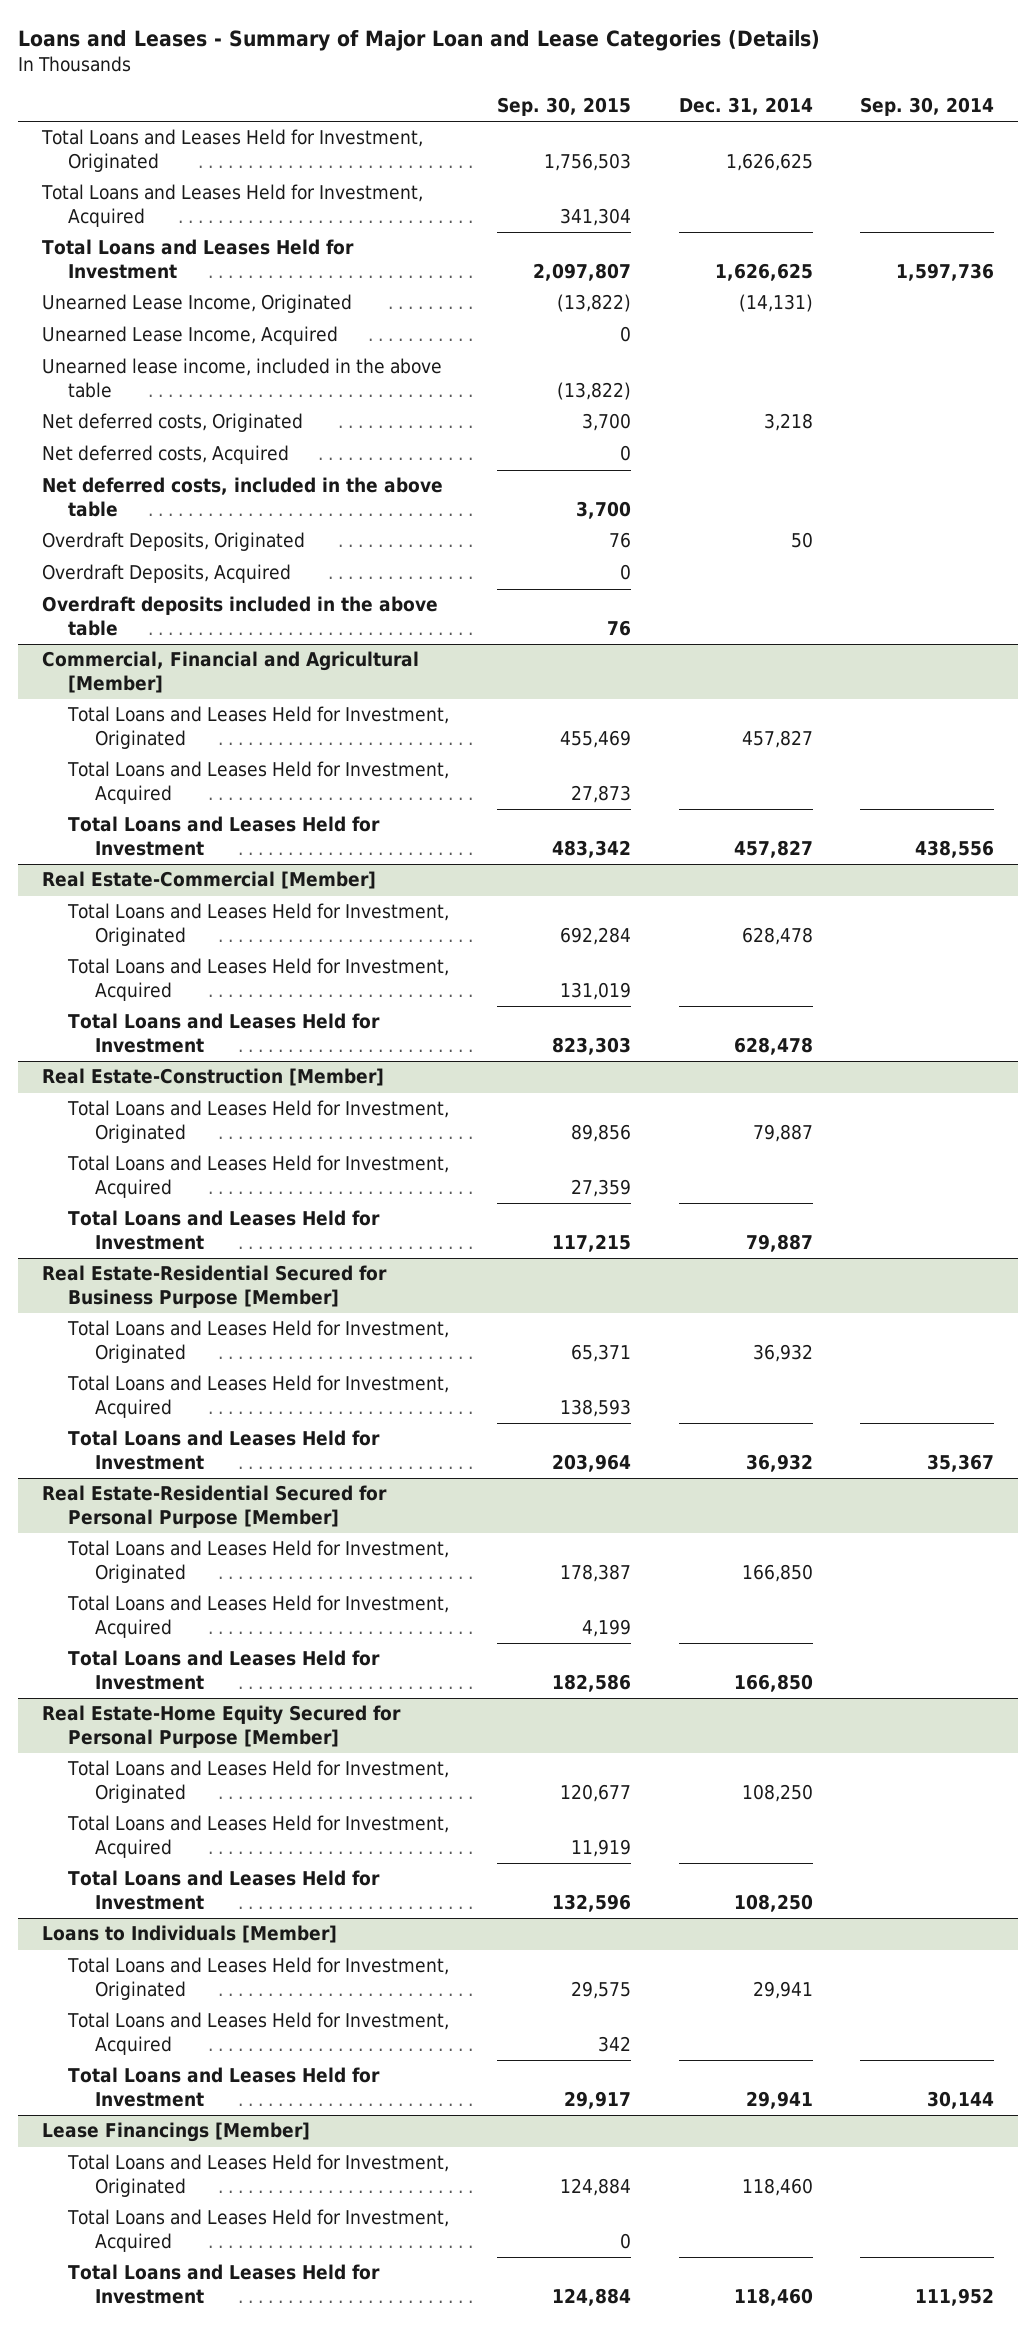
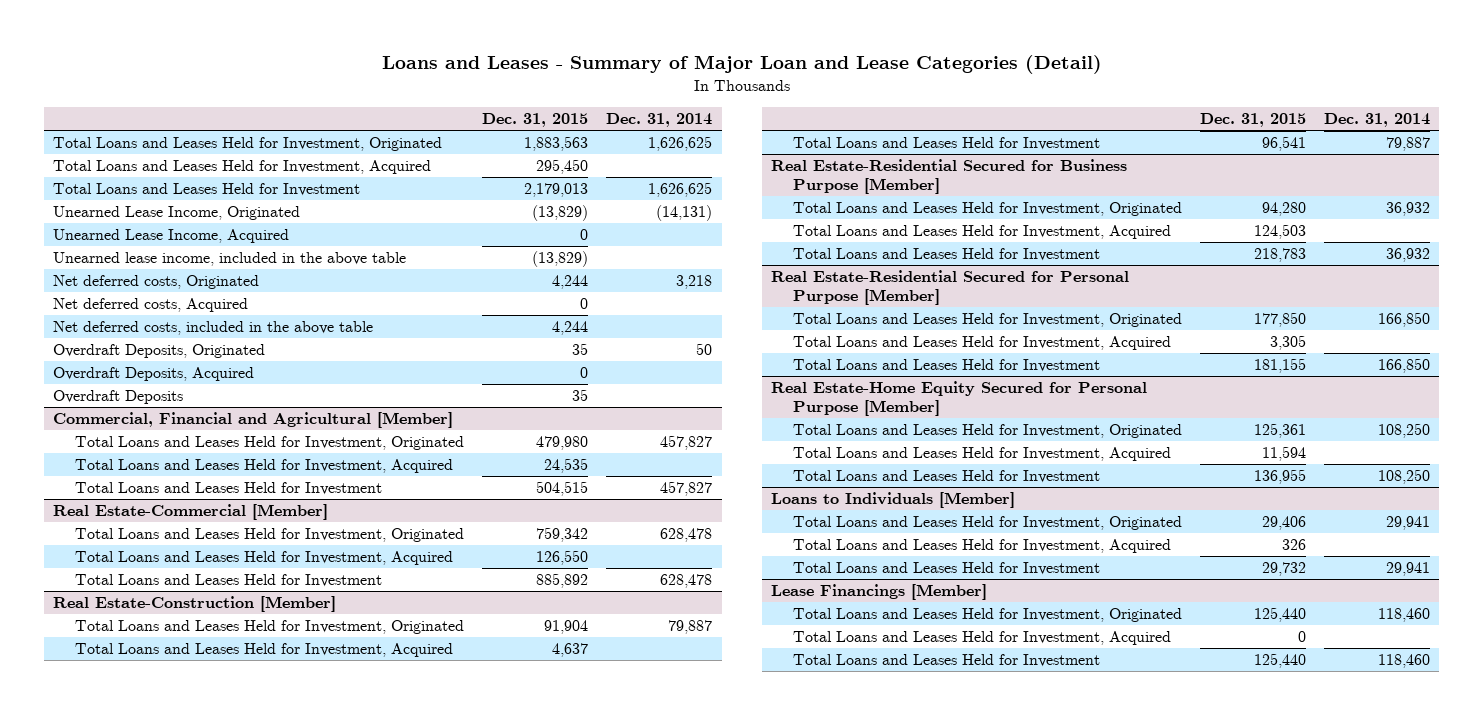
[17,30,820,52] Loans and Leases - Summary of Major Loan and Lease Categories (Details) -> [381,55,1102,75] Loans and Leases - Summary of Major Loan and Lease Categories (Detail)
[496,97,631,117] Sep. 30, 2015 -> none
[860,97,995,117] Sep. 30, 2014 -> none
none -> [482,113,589,128] Dec. 31, 2015
[41,596,438,636] Overdraft deposits included in the above table -> [53,390,184,405] Overdraft Deposits

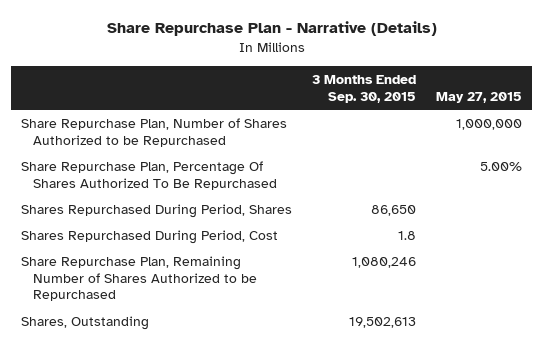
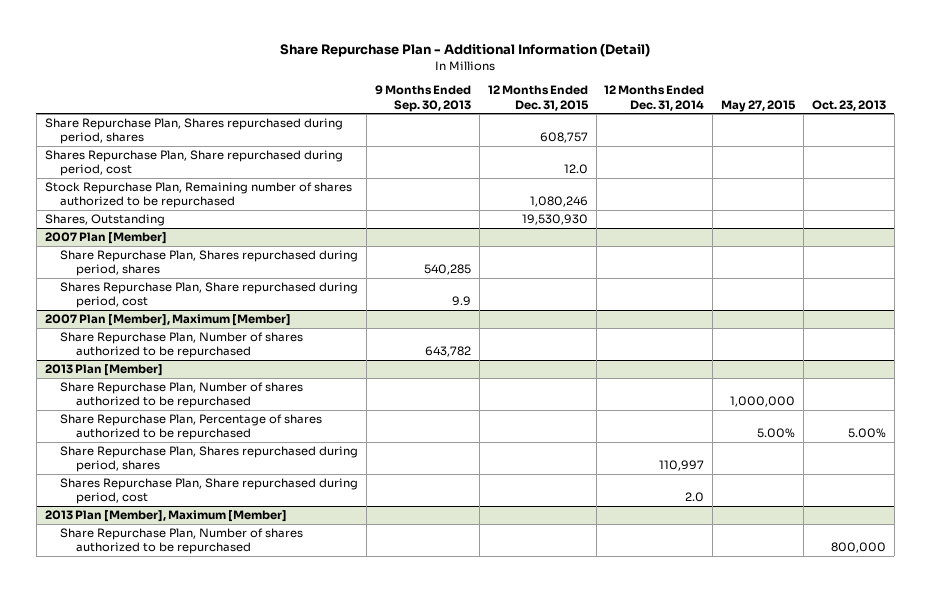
[106,21,437,37] Share Repurchase Plan - Narrative (Details) -> [280,43,651,58] Share Repurchase Plan - Additional Information (Detail)
[312,75,417,103] 3 Months Ended Sep. 30, 2015 -> none
none -> [375,85,472,112] 9 Months Ended Sep. 30, 2013
none -> [487,85,589,111] 12 Months Ended Dec. 31, 2015
none -> [604,85,705,111] 12 Months Ended Dec. 31, 2014
none -> [811,99,886,111] Oct. 23, 2013
[21,117,288,147] Share Repurchase Plan, Number of Shares Authorized to be Repurchased -> none
[21,160,277,190] Share Repurchase Plan, Percentage Of Shares Authorized To Be Repurchased -> none
[21,203,293,218] Shares Repurchased During Period, Shares -> [44,117,343,145] Share Repurchase Plan, Shares repurchased during period, shares
[21,229,279,244] Shares Repurchased During Period, Cost -> [44,149,343,177] Shares Repurchase Plan, Share repurchased during period, cost
[21,255,257,302] Share Repurchase Plan, Remaining Number of Shares Authorized to be Repurchased -> [44,181,352,209] Stock Repurchase Plan, Remaining number of shares authorized to be repurchased
none -> [44,231,167,244] 2007 Plan [Member]
none -> [60,249,359,277] Share Repurchase Plan, Shares repurchased during period, shares
none -> [60,281,359,309] Shares Repurchase Plan, Share repurchased during period, cost
none -> [44,313,291,326] 2007 Plan [Member], Maximum [Member]
none -> [60,331,304,359] Share Repurchase Plan, Number of shares authorized to be repurchased
none -> [44,363,163,376] 2013 Plan [Member]
none -> [60,381,304,409] Share Repurchase Plan, Number of shares authorized to be repurchased
none -> [60,413,323,441] Share Repurchase Plan, Percentage of shares authorized to be repurchased
none -> [60,445,359,473] Share Repurchase Plan, Shares repurchased during period, shares
none -> [60,477,359,505] Shares Repurchase Plan, Share repurchased during period, cost
none -> [44,509,287,522] 2013 Plan [Member], Maximum [Member]
none -> [60,527,304,555] Share Repurchase Plan, Number of shares authorized to be repurchased

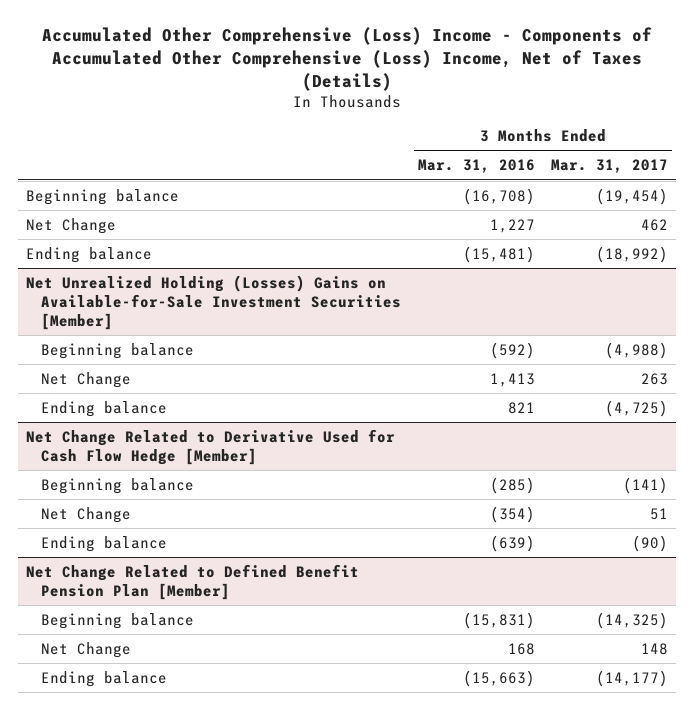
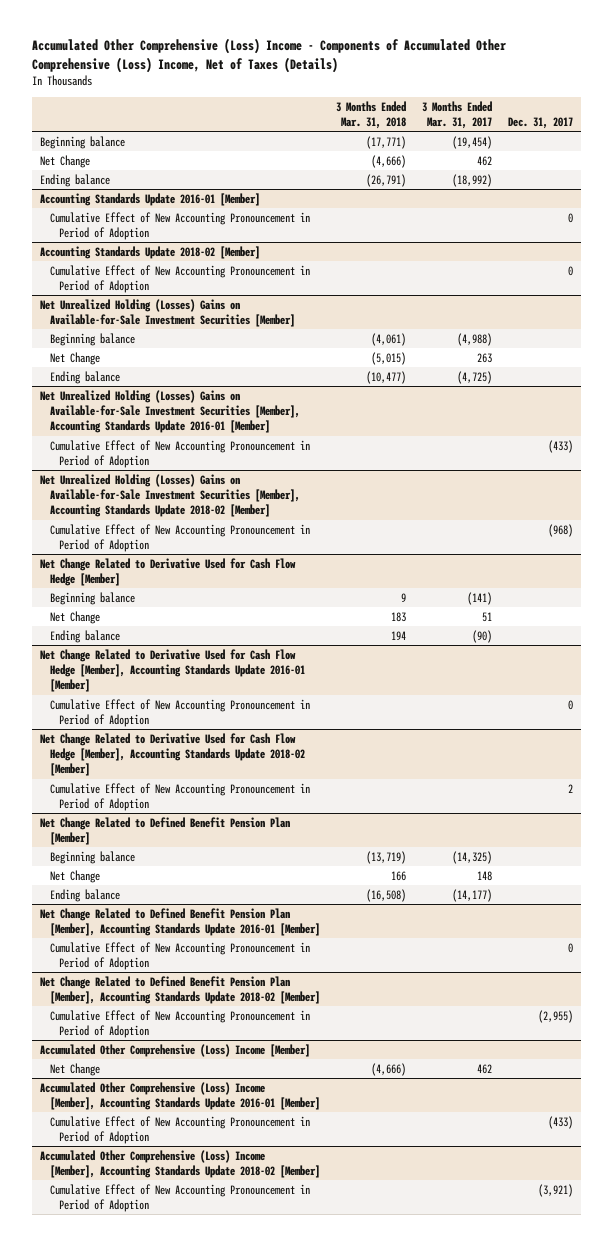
[417,159,535,174] Mar. 31, 2016 -> none
none -> [335,100,406,129] 3 Months Ended Mar. 31, 2018
none -> [507,116,573,129] Dec. 31, 2017
none -> [39,192,260,206] Accounting Standards Update 2016-01 [Member]
none -> [49,211,310,241] Cumulative Effect of New Accounting Pronouncement in Period of Adoption
none -> [39,245,260,259] Accounting Standards Update 2018-02 [Member]
none -> [49,264,310,294] Cumulative Effect of New Accounting Pronouncement in Period of Adoption
none -> [39,389,300,434] Net Unrealized Holding (Losses) Gains on Available-for-Sale Investment Securities [Member], Accounting Standards Update 2016-01 [Member]
none -> [49,439,310,469] Cumulative Effect of New Accounting Pronouncement in Period of Adoption
none -> [39,473,300,518] Net Unrealized Holding (Losses) Gains on Available-for-Sale Investment Securities [Member], Accounting Standards Update 2018-02 [Member]
none -> [49,523,310,553] Cumulative Effect of New Accounting Pronouncement in Period of Adoption
none -> [39,648,305,693] Net Change Related to Derivative Used for Cash Flow Hedge [Member], Accounting Standards Update 2016-01 [Member]
none -> [49,698,310,728] Cumulative Effect of New Accounting Pronouncement in Period of Adoption
none -> [39,732,305,777] Net Change Related to Derivative Used for Cash Flow Hedge [Member], Accounting Standards Update 2018-02 [Member]
none -> [49,782,310,812] Cumulative Effect of New Accounting Pronouncement in Period of Adoption
none -> [39,907,320,937] Net Change Related to Defined Benefit Pension Plan [Member], Accounting Standards Update 2016-01 [Member]
none -> [49,941,310,971] Cumulative Effect of New Accounting Pronouncement in Period of Adoption
none -> [39,975,320,1005] Net Change Related to Defined Benefit Pension Plan [Member], Accounting Standards Update 2018-02 [Member]
none -> [49,1009,310,1039] Cumulative Effect of New Accounting Pronouncement in Period of Adoption
none -> [39,1043,310,1057] Accumulated Other Comprehensive (Loss) Income [Member]
none -> [49,1062,100,1076] Net Change
none -> [39,1081,320,1111] Accumulated Other Comprehensive (Loss) Income [Member], Accounting Standards Update 2016-01 [Member]
none -> [49,1115,310,1145] Cumulative Effect of New Accounting Pronouncement in Period of Adoption
none -> [39,1149,320,1179] Accumulated Other Comprehensive (Loss) Income [Member], Accounting Standards Update 2018-02 [Member]
none -> [49,1183,310,1213] Cumulative Effect of New Accounting Pronouncement in Period of Adoption

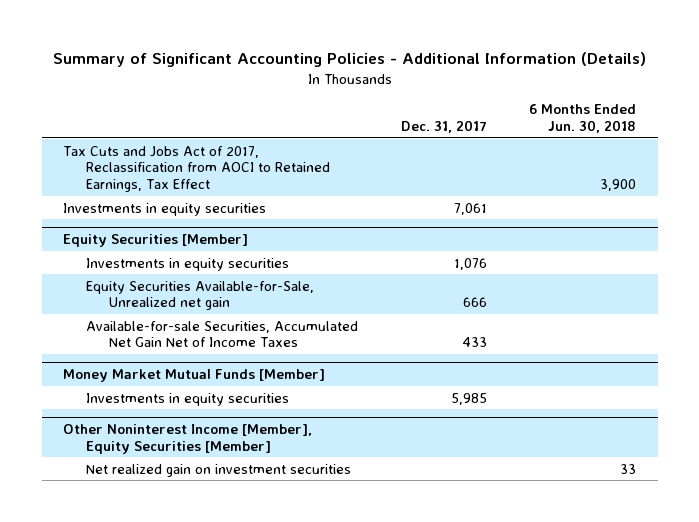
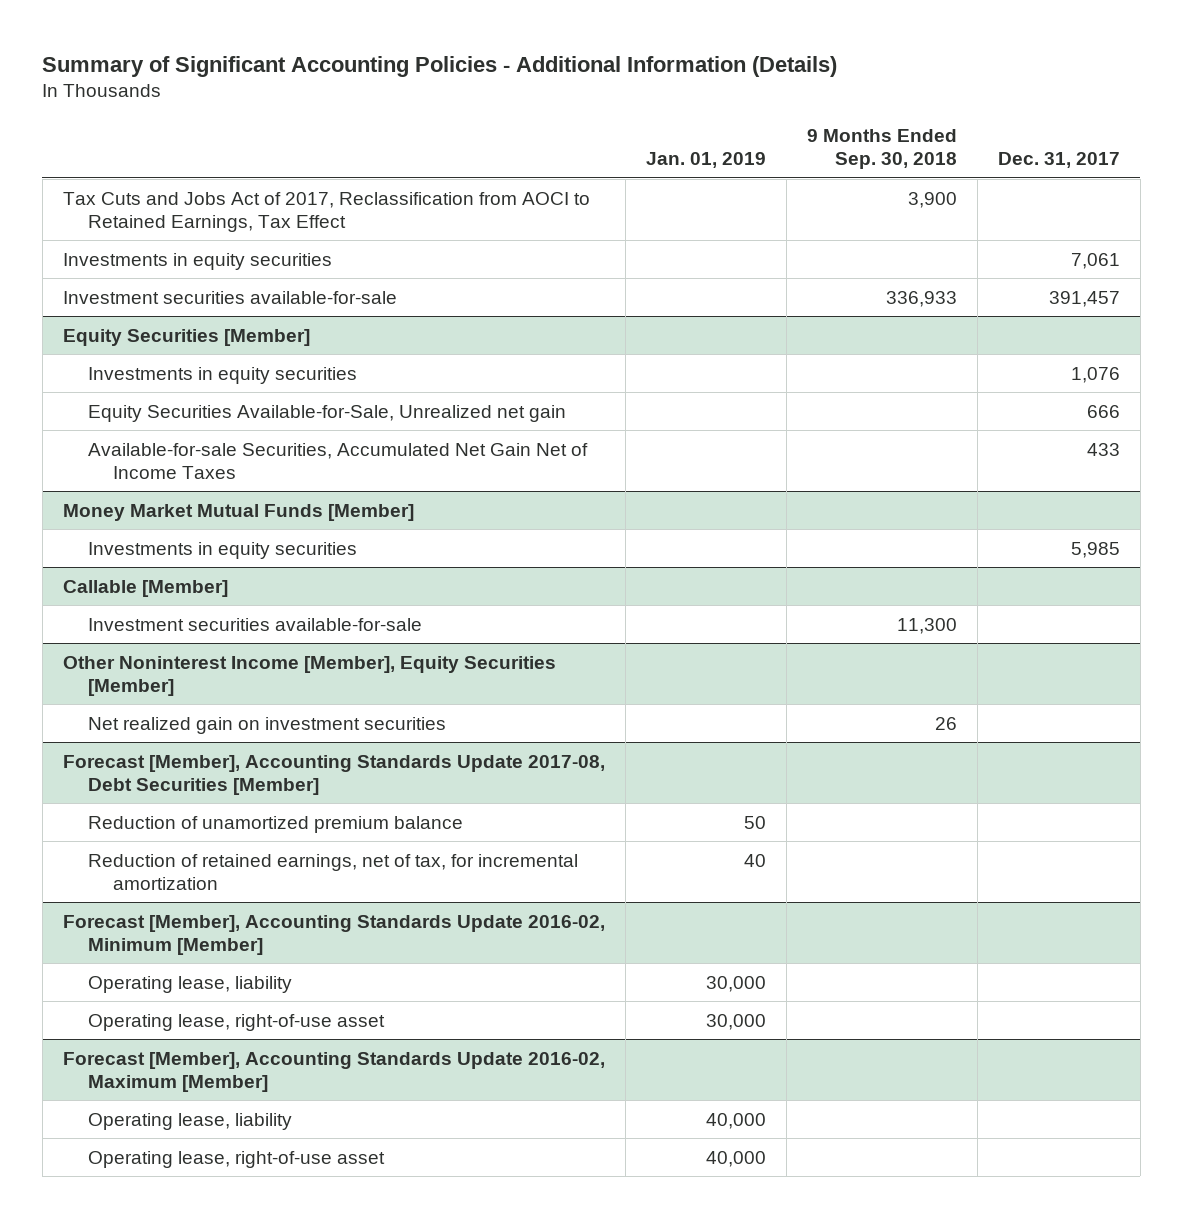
[529,104,637,134] 6 Months Ended Jun. 30, 2018 -> none
none -> [645,152,766,169] Jan. 01, 2019
none -> [806,128,957,170] 9 Months Ended Sep. 30, 2018
none -> [62,290,397,304] Investment securities available-for-sale
none -> [62,579,228,597] Callable [Member]
none -> [87,617,422,631] Investment securities available-for-sale
none -> [62,754,605,795] Forecast [Member], Accounting Standards Update 2017-08, Debt Securities [Member]
none -> [87,815,463,833] Reduction of unamortized premium balance
none -> [87,853,578,890] Reduction of retained earnings, net of tax, for incremental amortization
none -> [62,914,605,955] Forecast [Member], Accounting Standards Update 2016-02, Minimum [Member]
none -> [87,975,292,993] Operating lease, liability
none -> [87,1013,385,1031] Operating lease, right-of-use asset
none -> [62,1051,605,1092] Forecast [Member], Accounting Standards Update 2016-02, Maximum [Member]
none -> [87,1112,292,1130] Operating lease, liability
none -> [87,1150,385,1168] Operating lease, right-of-use asset

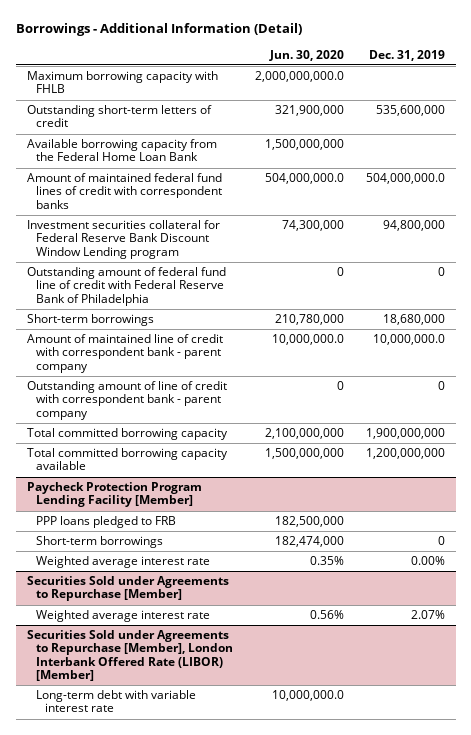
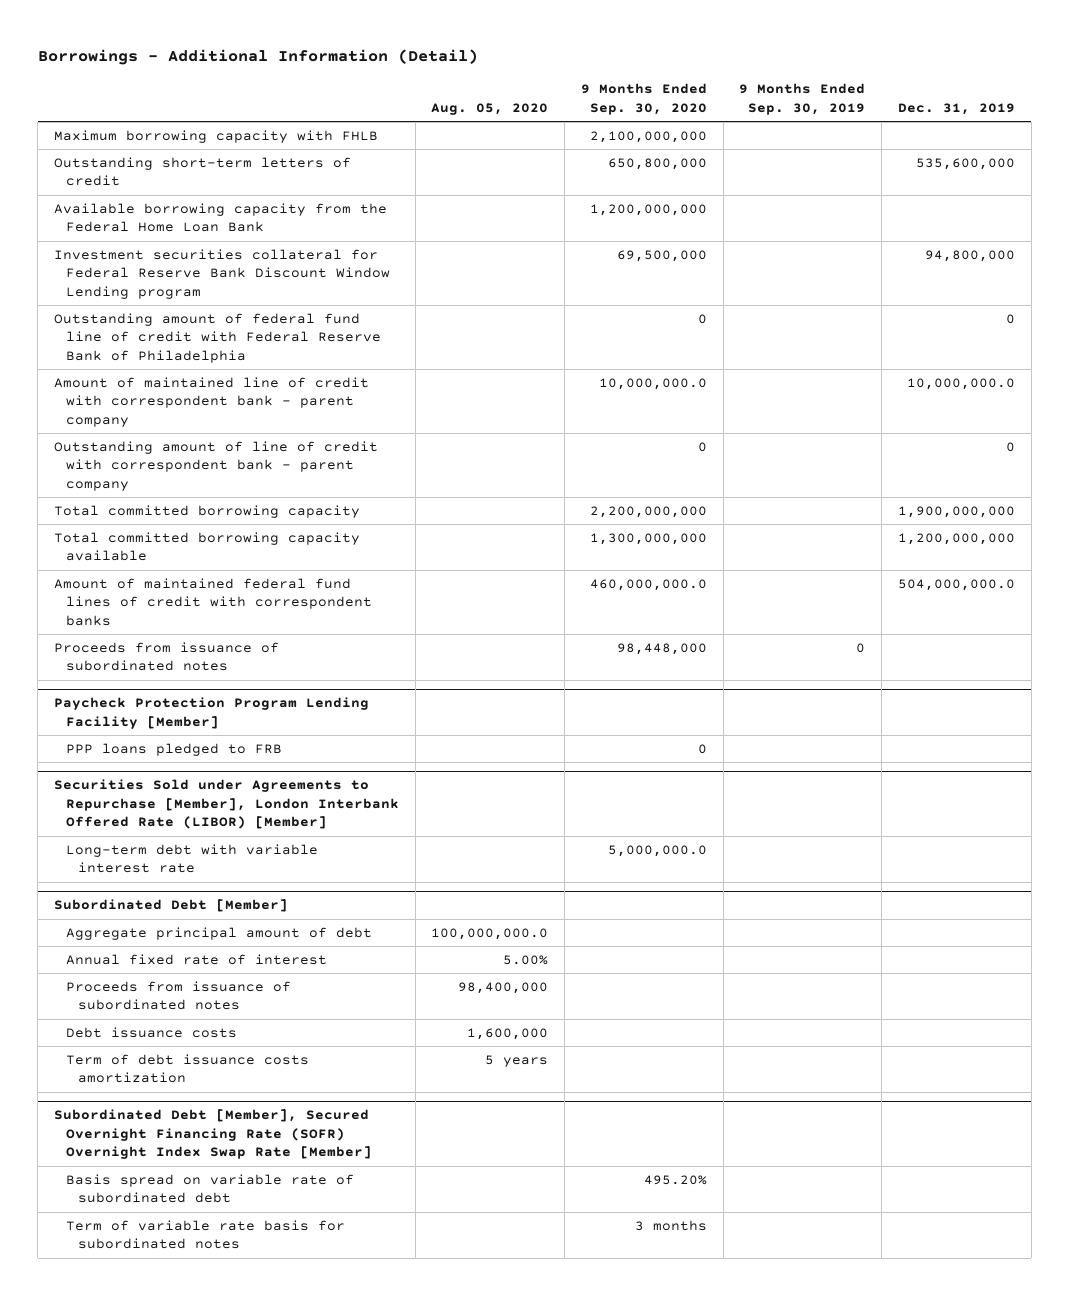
[268,49,344,61] Jun. 30, 2020 -> none
none -> [431,102,549,115] Aug. 05, 2020
none -> [580,83,707,115] 9 Months Ended Sep. 30, 2020
none -> [739,83,866,115] 9 Months Ended Sep. 30, 2019
[26,314,154,327] Short-term borrowings -> none
[26,173,222,209] Amount of maintained federal fund lines of credit with correspondent banks -> [53,578,372,626] Amount of maintained federal fund lines of credit with correspondent banks
none -> [53,642,279,672] Proceeds from issuance of subordinated notes
[35,536,163,549] Short-term borrowings -> none
[35,556,210,569] Weighted average interest rate -> none
[26,576,229,602] Securities Sold under Agreements to Repurchase [Member] -> none
[35,610,210,623] Weighted average interest rate -> none
none -> [53,899,288,913] Subordinated Debt [Member]
none -> [65,927,372,941] Aggregate principal amount of debt
none -> [65,954,327,966] Annual fixed rate of interest
none -> [65,981,291,1011] Proceeds from issuance of subordinated notes
none -> [65,1027,237,1039] Debt issuance costs
none -> [65,1054,309,1084] Term of debt issuance costs amortization
none -> [53,1109,372,1160] Subordinated Debt [Member], Secured Overnight Financing Rate (SOFR) Overnight Index Swap Rate [Member]
none -> [65,1174,354,1204] Basis spread on variable rate of subordinated debt
none -> [65,1220,345,1250] Term of variable rate basis for subordinated notes

